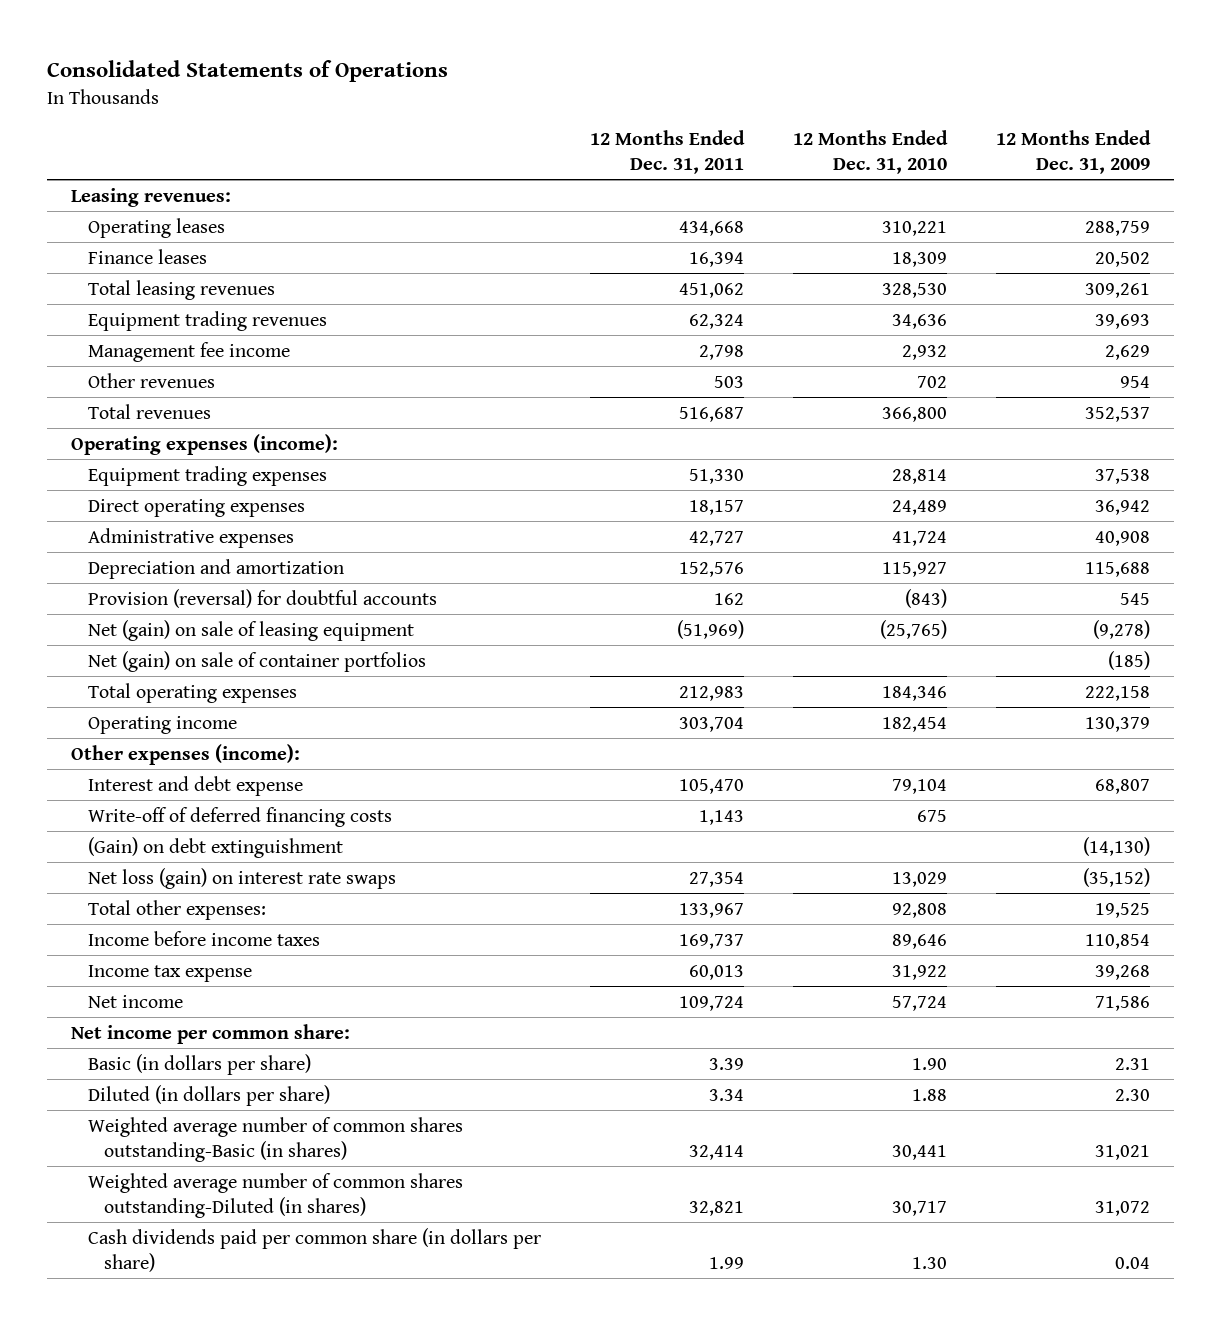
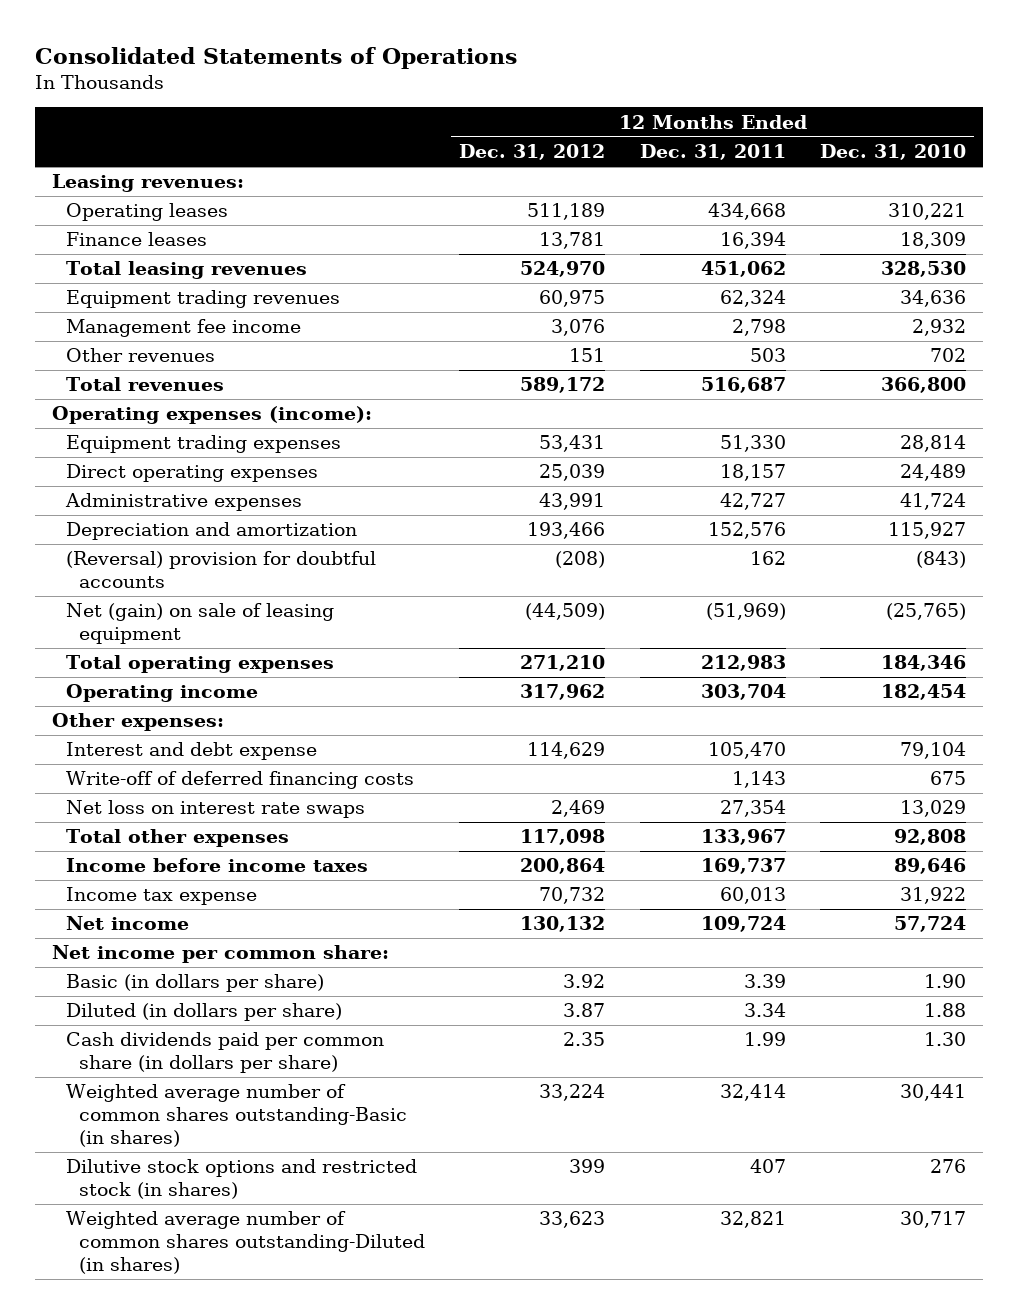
[995,129,1151,174] 12 Months Ended Dec. 31, 2009 -> none
none -> [459,144,606,161] Dec. 31, 2012
[87,588,437,608] Provision (reversal) for doubtful accounts -> [65,551,376,589] (Reversal) provision for doubtful accounts
[87,650,426,672] Net (gain) on sale of container portfolios -> none
[71,743,301,765] Other expenses (income): -> [52,713,225,732] Other expenses:
[87,836,343,858] (Gain) on debt extinguishment -> none
[87,867,396,889] Net loss (gain) on interest rate swaps -> [65,800,365,819] Net loss on interest rate swaps
[87,899,266,920] Total other expenses: -> [65,829,289,848] Total other expenses
[87,1227,541,1272] Cash dividends paid per common share (in dollars per share) -> [65,1032,384,1074] Cash dividends paid per common share (in dollars per share)
none -> [65,1159,417,1200] Dilutive stock options and restricted stock (in shares)

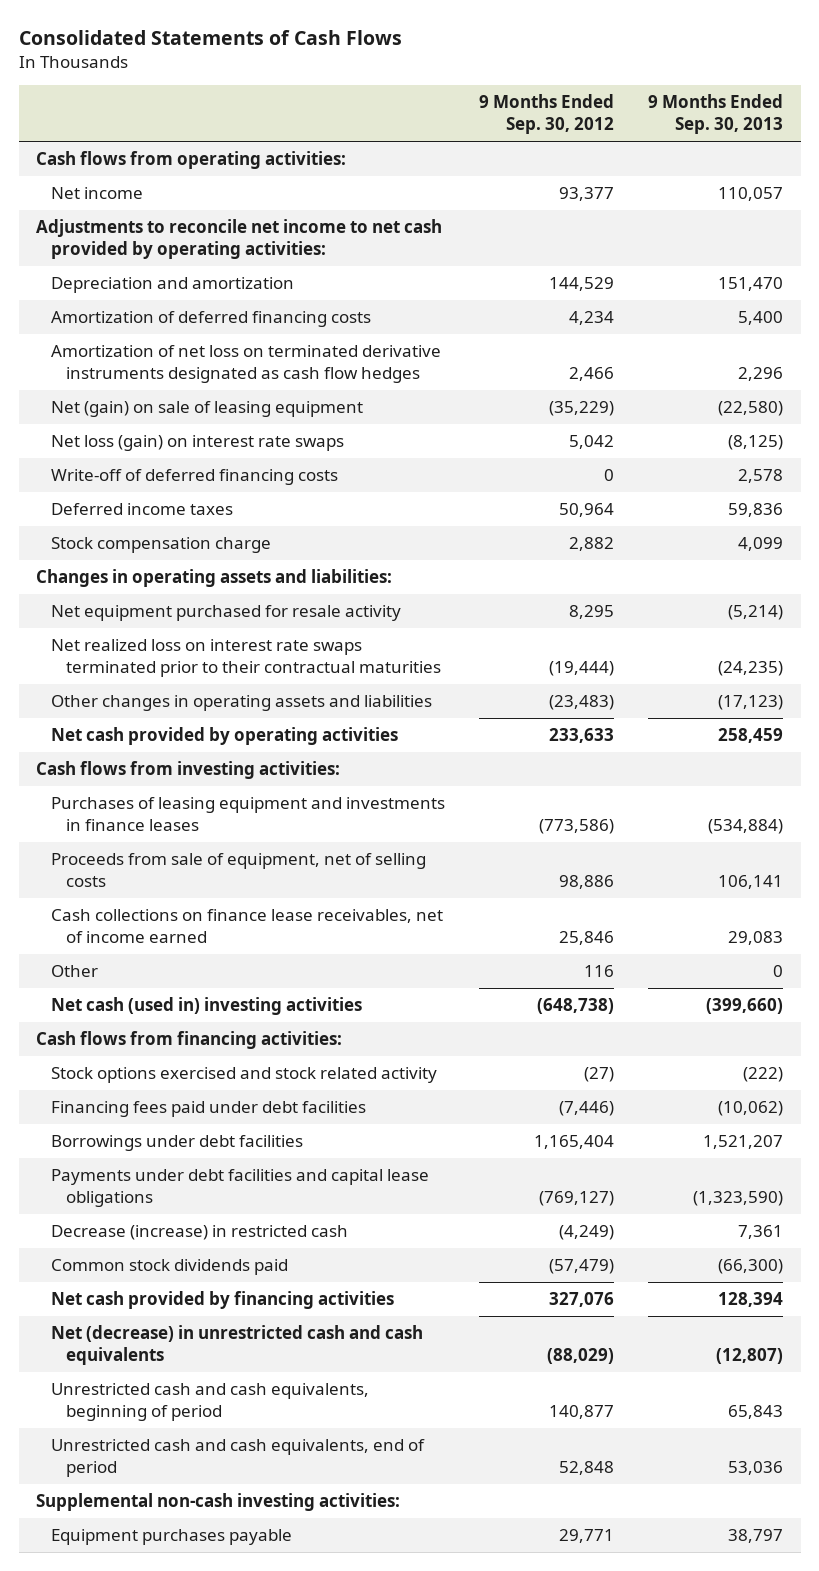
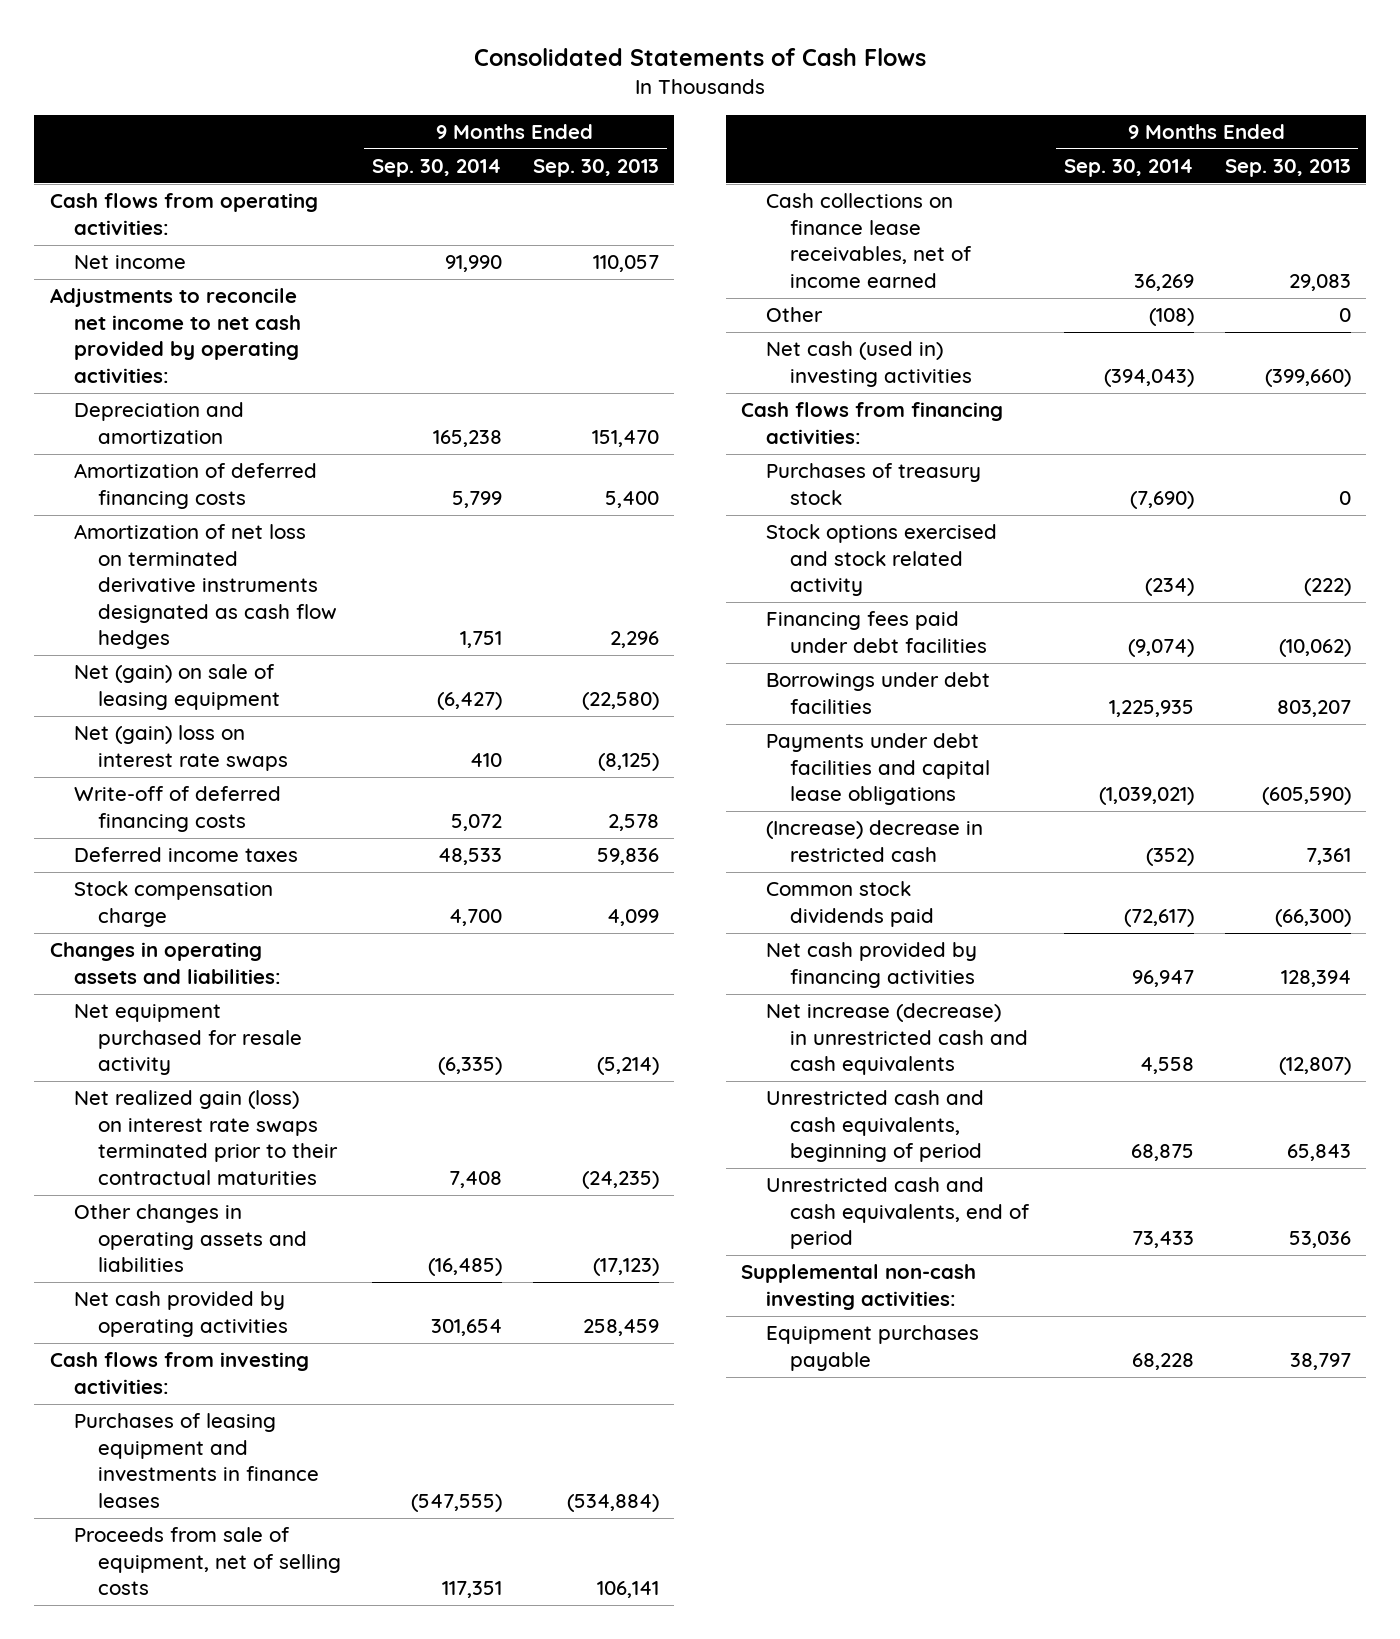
[479,94,615,135] 9 Months Ended Sep. 30, 2012 -> none
none -> [371,159,502,178] Sep. 30, 2014
[50,435,344,452] Net loss (gain) on interest rate swaps -> [73,725,288,771] Net (gain) loss on interest rate swaps
[50,639,441,678] Net realized loss on interest rate swaps terminated prior to their contractual maturities -> [73,1090,338,1185] Net realized gain (loss) on interest rate swaps terminated prior to their contractual maturities
none -> [765,463,981,505] Purchases of treasury stock
[703,1135,784,1150] 1,521,207 -> [1276,699,1351,717] 803,207
[693,1191,784,1207] (1,323,590) -> [1261,787,1351,806] (605,590)
[50,1225,348,1241] Decrease (increase) in restricted cash -> [765,820,983,862] (Increase) decrease in restricted cash
[50,1325,423,1366] Net (decrease) in unrestricted cash and cash equivalents -> [765,1003,1028,1076] Net increase (decrease) in unrestricted cash and cash equivalents

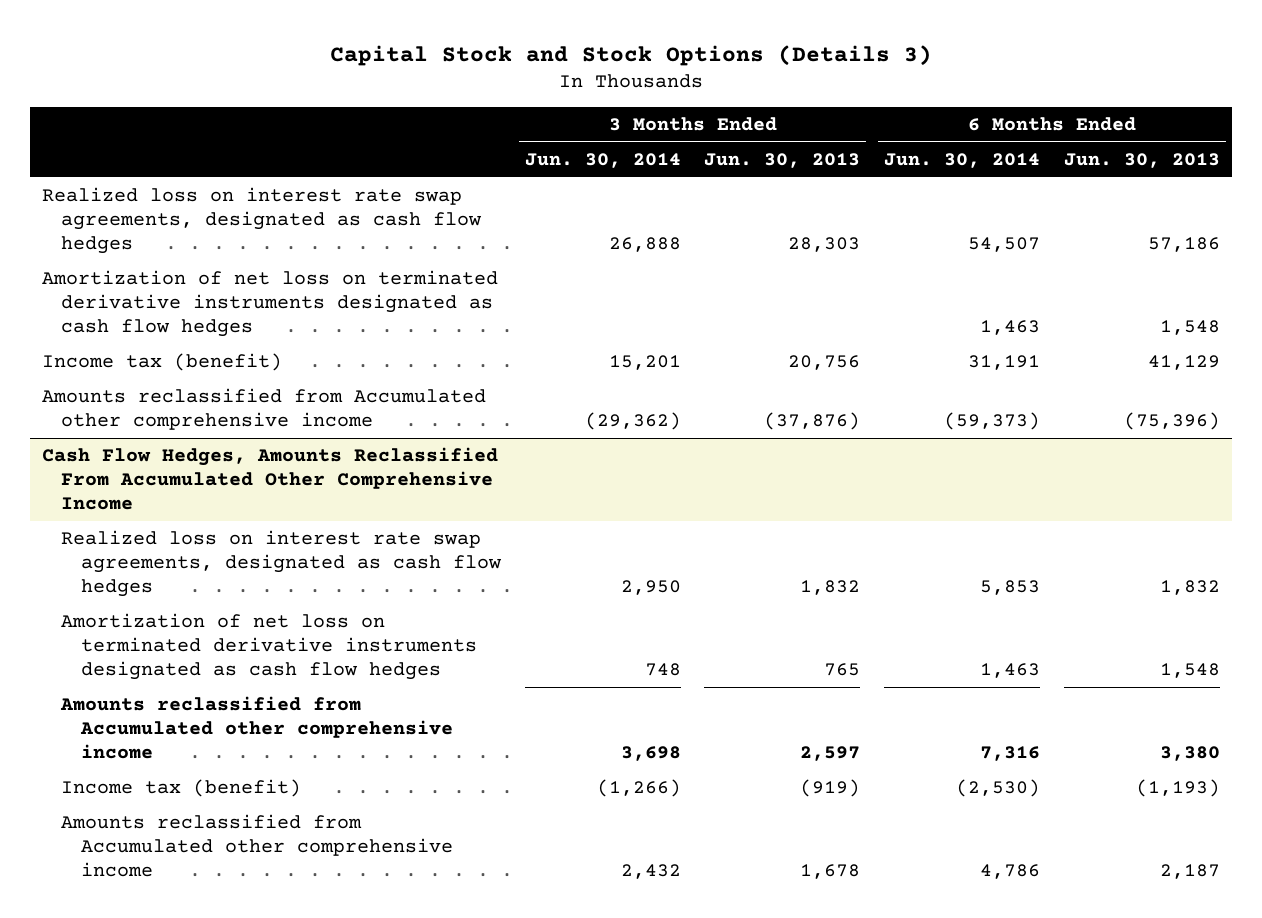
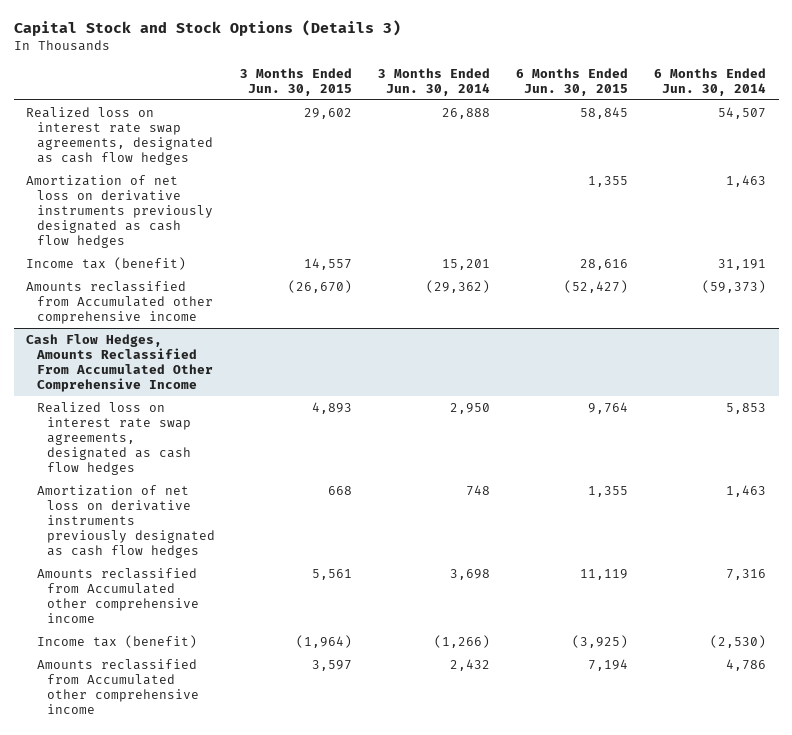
[704,152,861,168] Jun. 30, 2013 -> none
[1063,152,1220,168] Jun. 30, 2013 -> none
none -> [240,67,353,96] 3 Months Ended Jun. 30, 2015
none -> [515,67,628,96] 6 Months Ended Jun. 30, 2015
[41,270,498,338] Amortization of net loss on terminated derivative instruments designated as cash flow hedges -> [26,174,213,248] Amortization of net loss on derivative instruments previously designated as cash flow hedges
[61,613,477,681] Amortization of net loss on terminated derivative instruments designated as cash flow hedges -> [36,484,215,558] Amortization of net loss on derivative instruments previously designated as cash flow hedges

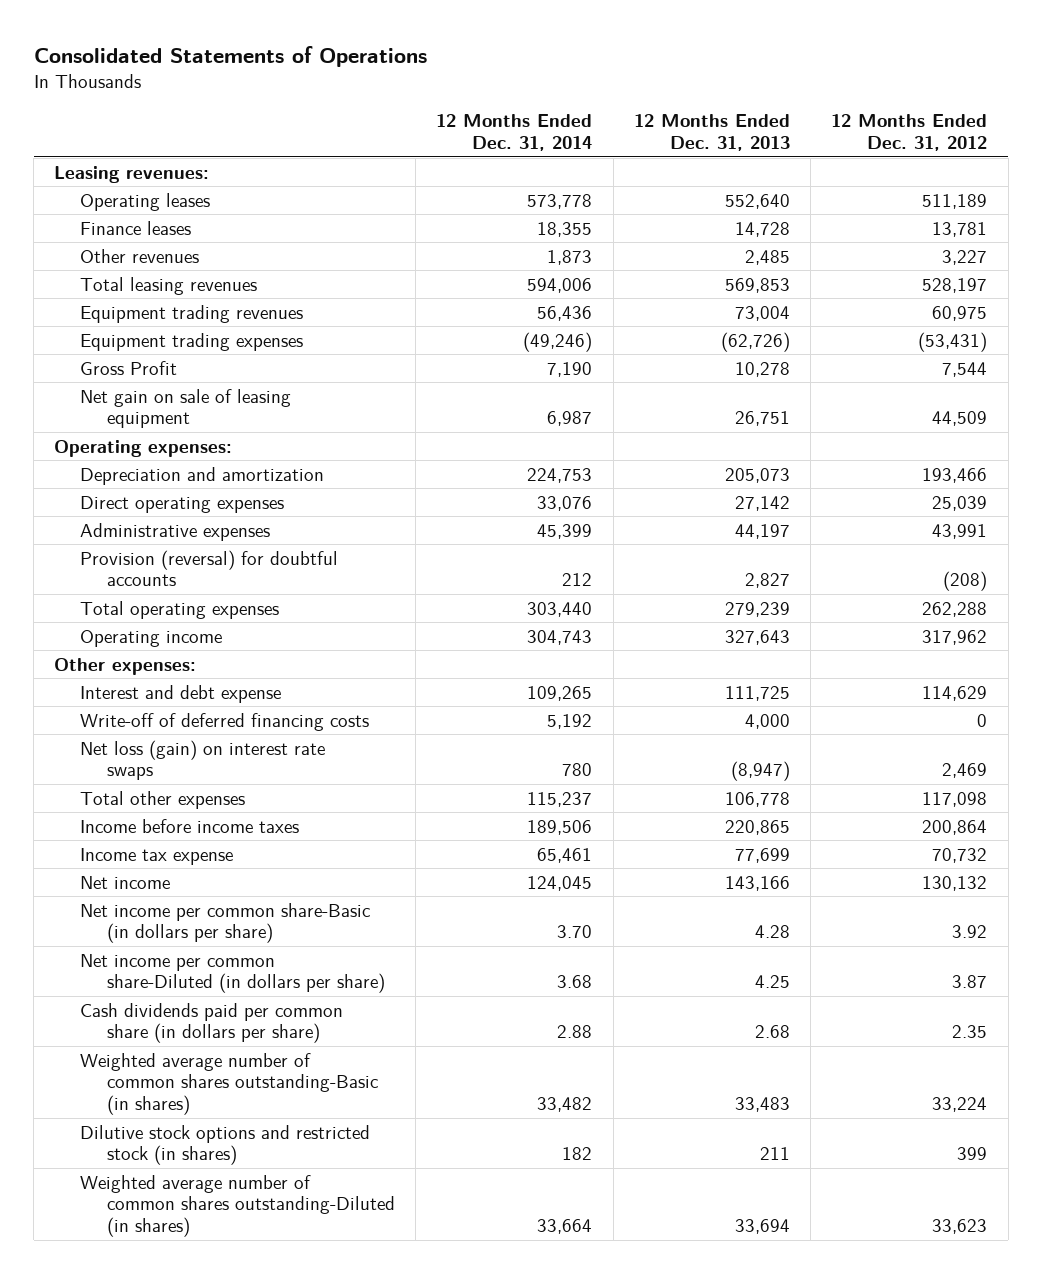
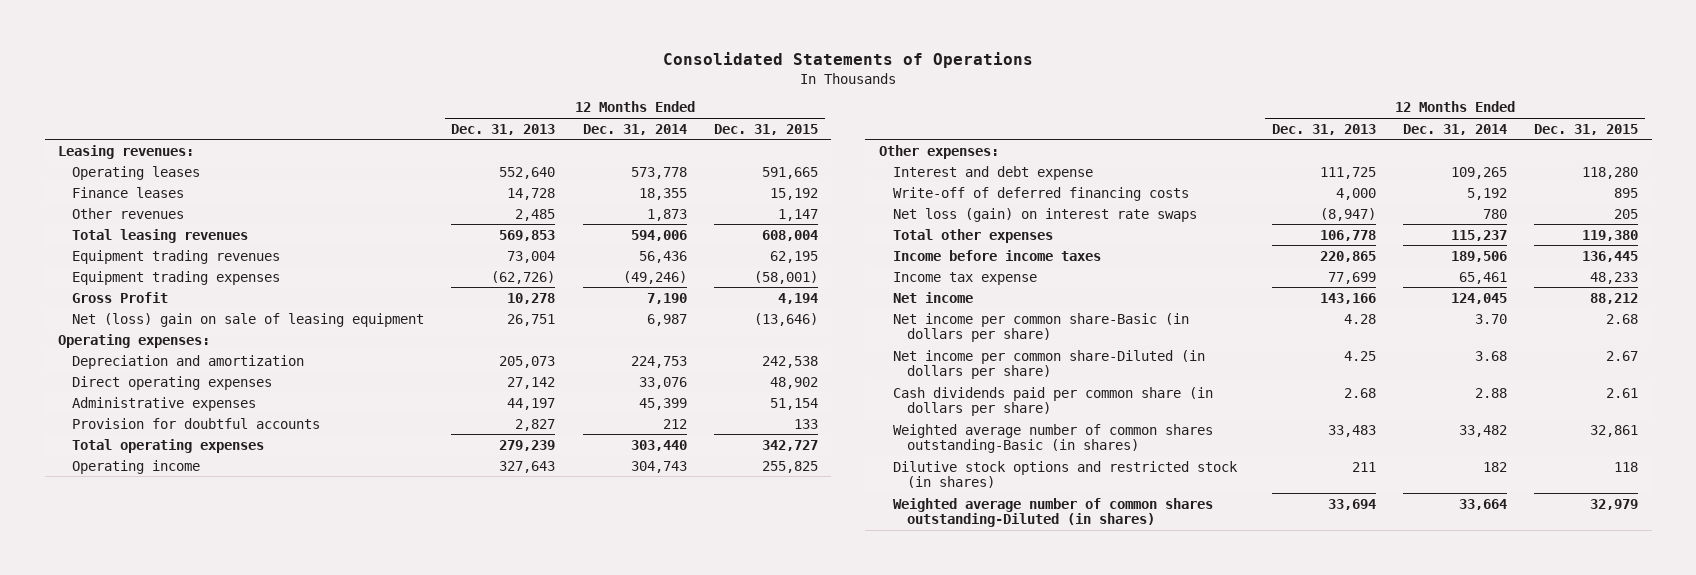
[831,114,988,151] 12 Months Ended Dec. 31, 2012 -> none
none -> [713,123,818,135] Dec. 31, 2015
[80,388,292,429] Net gain on sale of leasing equipment -> [72,312,425,327] Net (loss) gain on sale of leasing equipment
[80,549,339,587] Provision (reversal) for doubtful accounts -> [72,417,321,429] Provision for doubtful accounts

